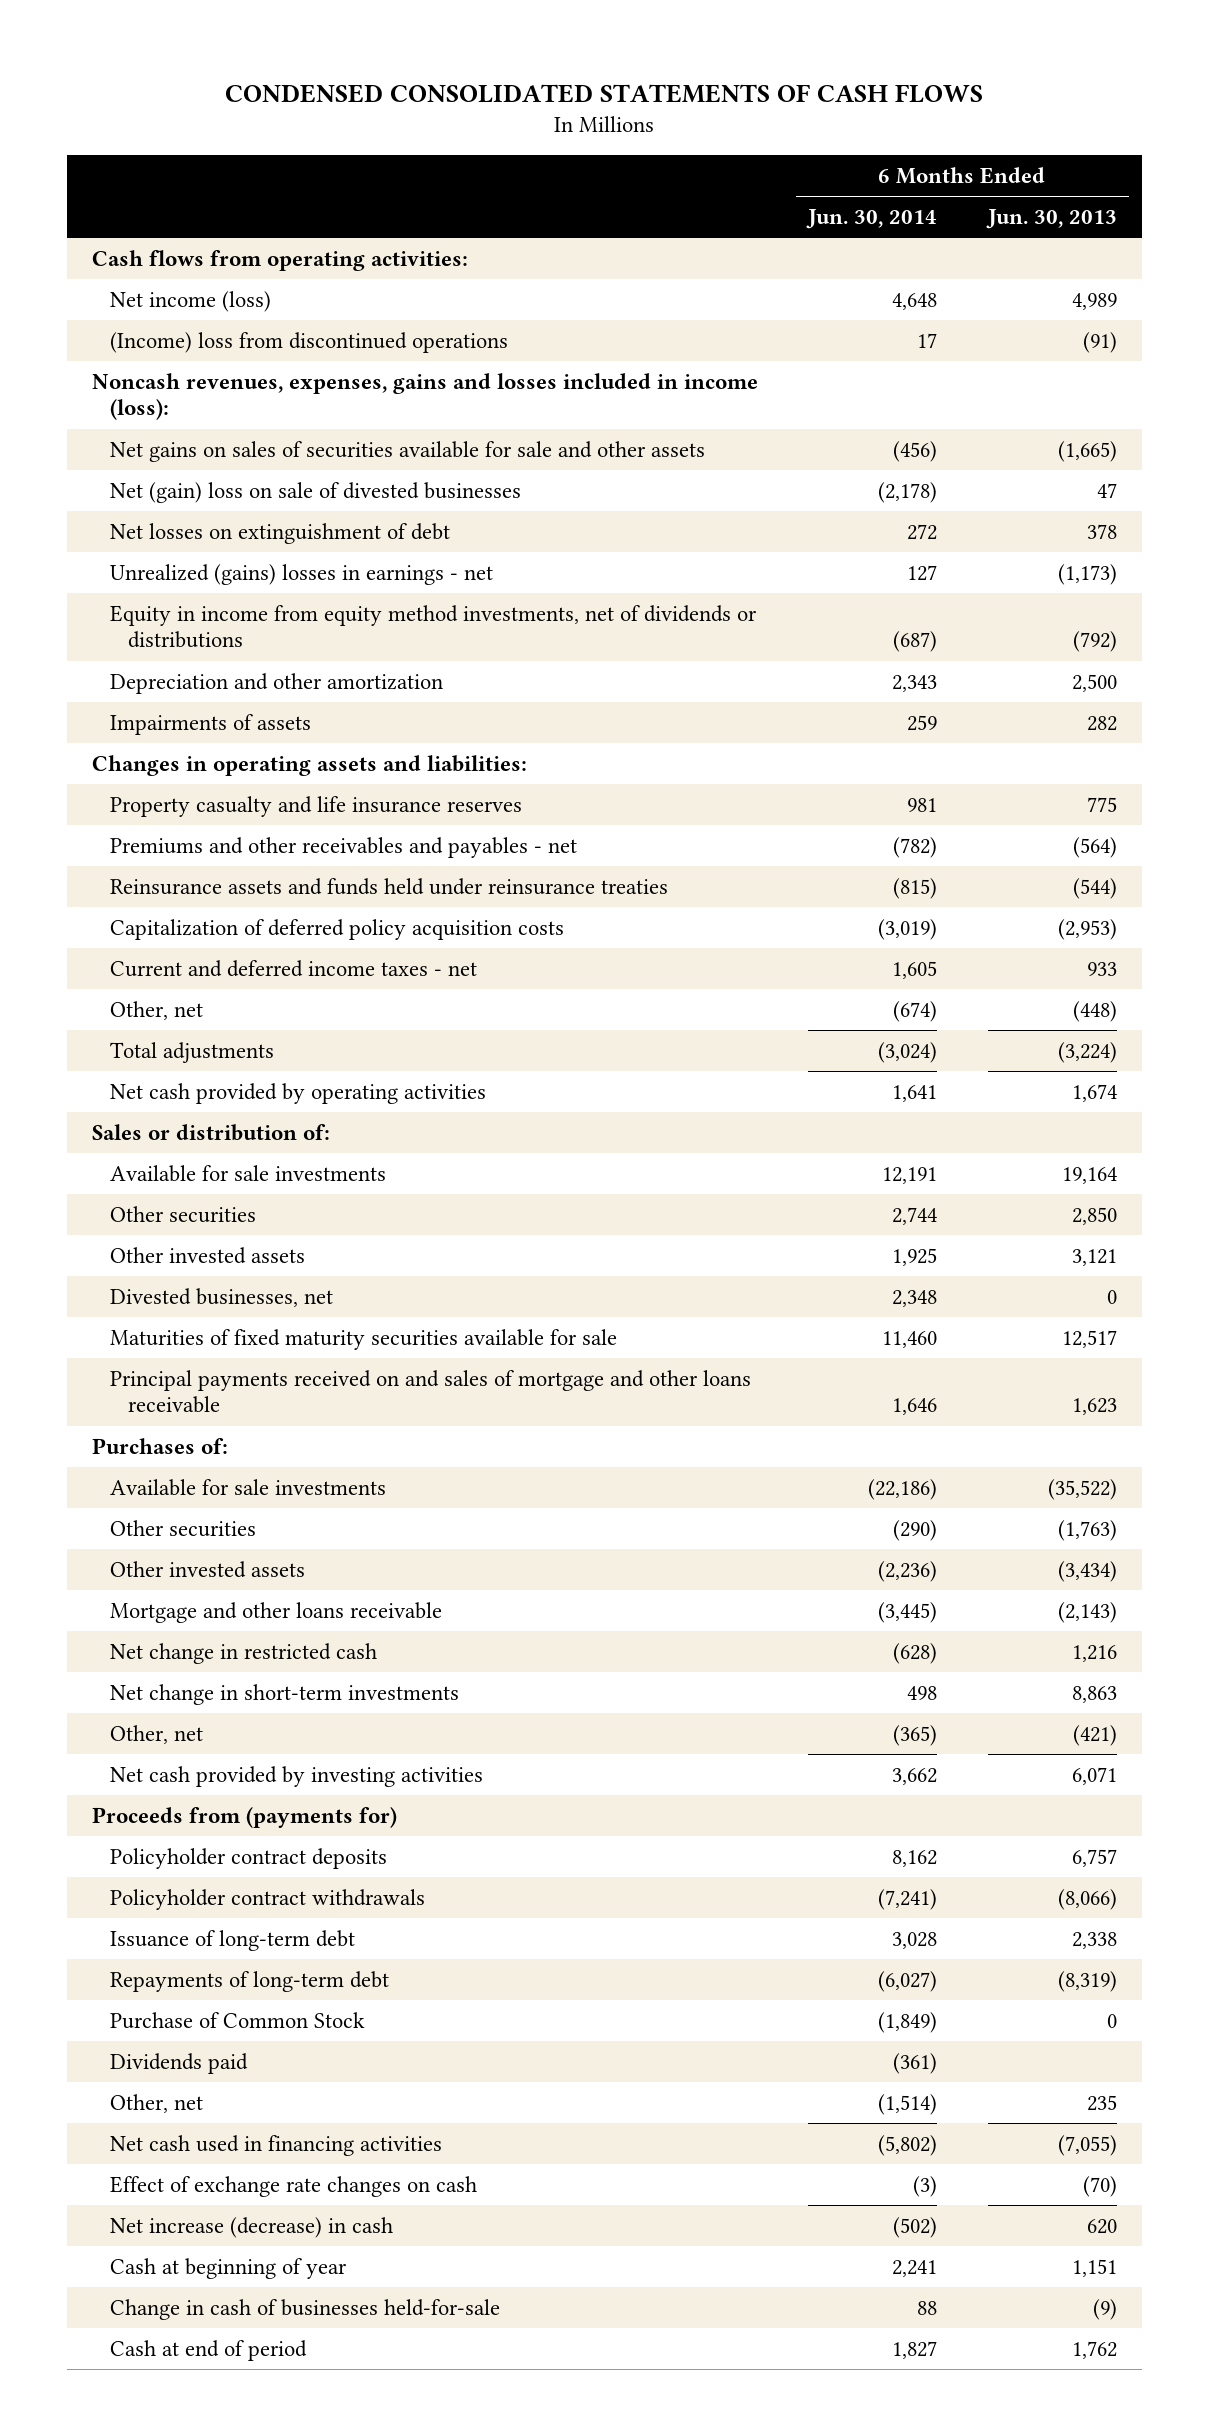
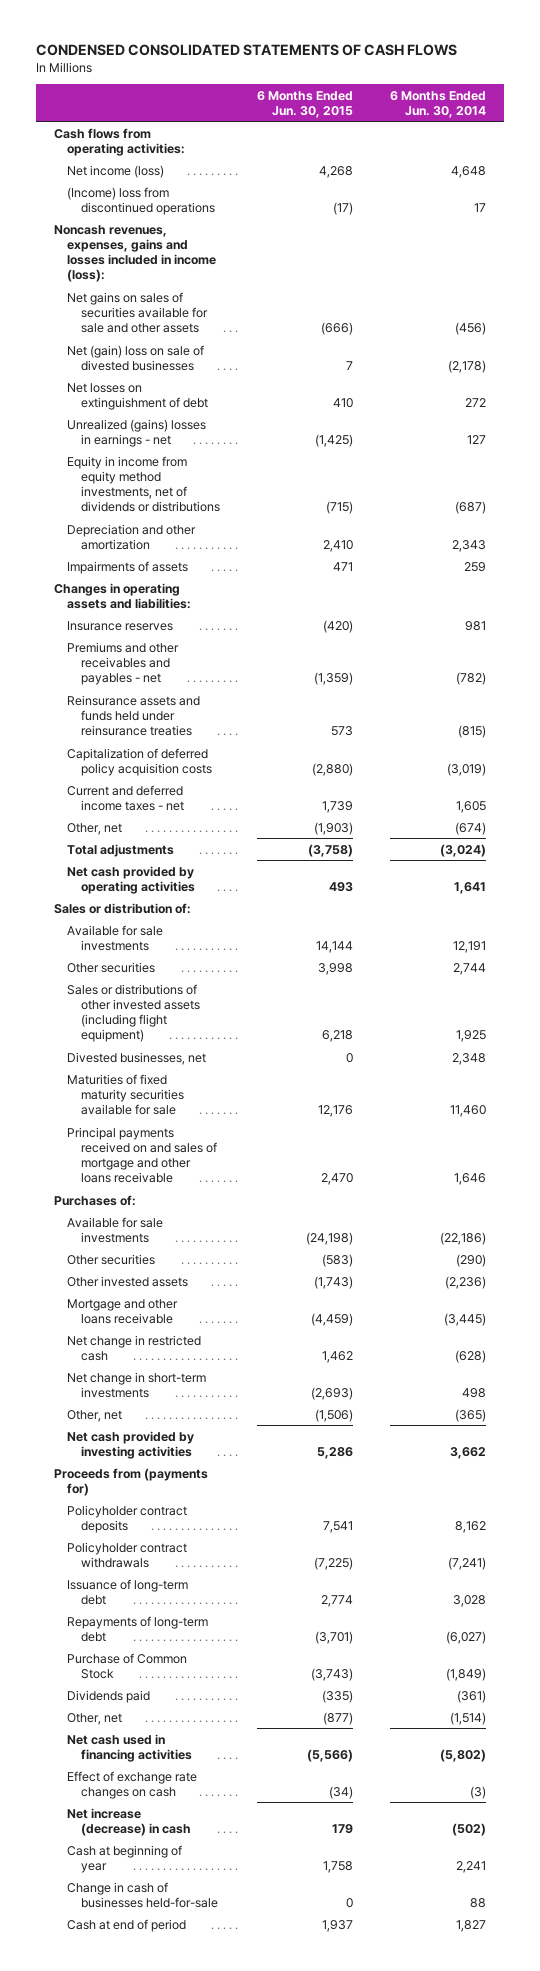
[985,208,1117,229] Jun. 30, 2013 -> none
none -> [256,90,353,118] 6 Months Ended Jun. 30, 2015
[110,795,523,817] Property casualty and life insurance reserves -> [67,620,174,631] Insurance reserves
[110,1246,306,1264] Other invested assets -> [67,983,200,1043] Sales or distributions of other invested assets (including flight equipment)

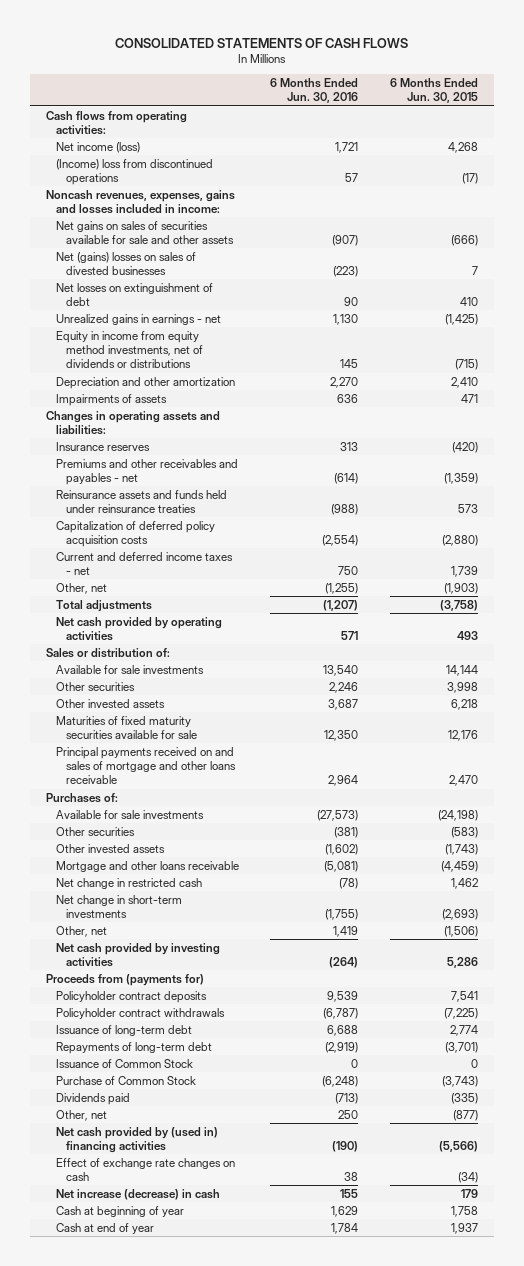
[35,43,457,56] CONDENSED CONSOLIDATED STATEMENTS OF CASH FLOWS -> [114,37,408,48] CONSOLIDATED STATEMENTS OF CASH FLOWS
[389,90,486,118] 6 Months Ended Jun. 30, 2014 -> none
none -> [270,77,359,103] 6 Months Ended Jun. 30, 2016
[54,224,217,283] Noncash revenues, expenses, gains and losses included in income (loss): -> [45,189,235,214] Noncash revenues, expenses, gains and losses included in income:
[67,344,205,371] Net (gain) loss on sale of divested businesses -> [55,251,196,275] Net (gains) losses on sales of divested businesses
[67,418,207,447] Unrealized (gains) losses in earnings - net -> [55,313,221,325] Unrealized gains in earnings - net
[67,1051,207,1065] Divested businesses, net -> none
[67,983,200,1043] Sales or distributions of other invested assets (including flight equipment) -> [55,698,165,708] Other invested assets
none -> [55,1058,193,1068] Issuance of Common Stock
[67,1733,192,1762] Net cash used in financing activities -> [55,1126,218,1153] Net cash provided by (used in) financing activities
[67,1881,218,1908] Change in cash of businesses held-for-sale -> none
[67,1918,187,1932] Cash at end of period -> [55,1222,154,1234] Cash at end of year

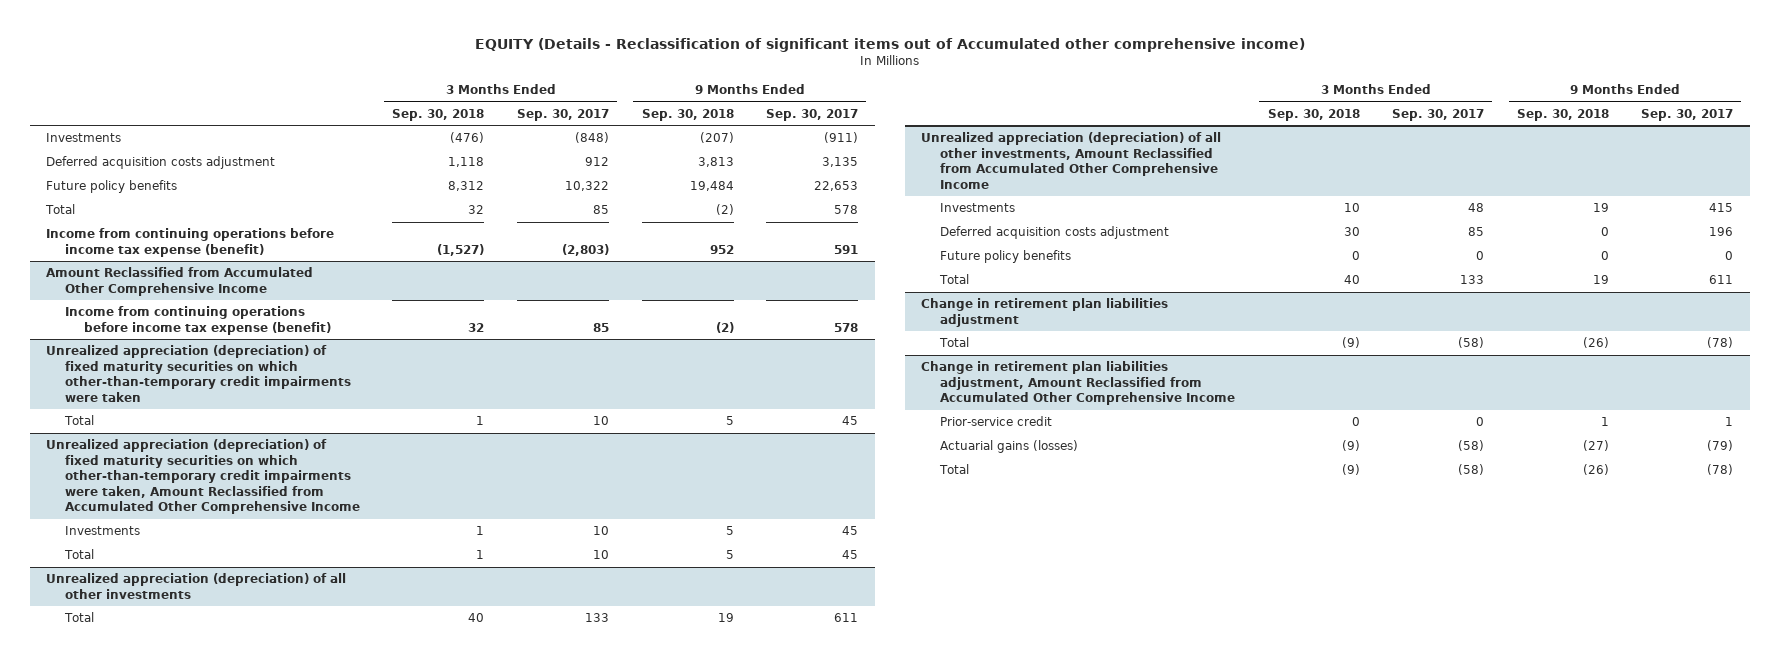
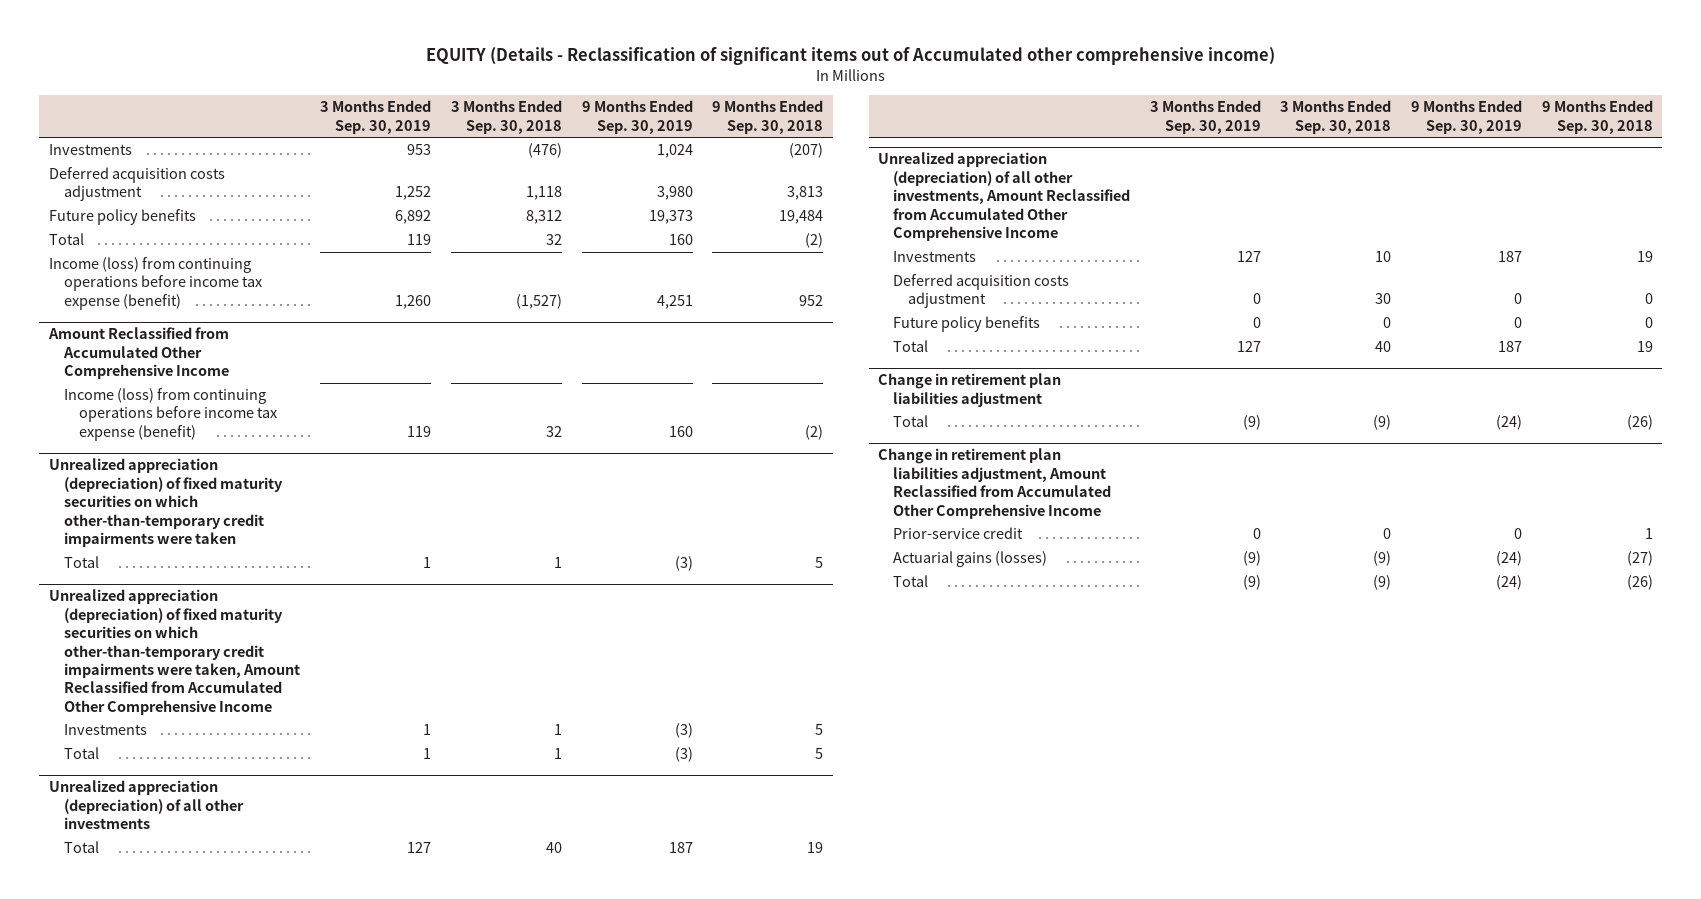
[517,108,610,121] Sep. 30, 2017 -> none
[766,108,859,121] Sep. 30, 2017 -> none
none -> [320,100,432,134] 3 Months Ended Sep. 30, 2019
none -> [581,100,693,134] 9 Months Ended Sep. 30, 2019
[46,228,335,257] Income from continuing operations before income tax expense (benefit) -> [48,257,262,310] Income (loss) from continuing operations before income tax expense (benefit)
[64,306,331,335] Income from continuing operations before income tax expense (benefit) -> [63,388,277,441] Income (loss) from continuing operations before income tax expense (benefit)

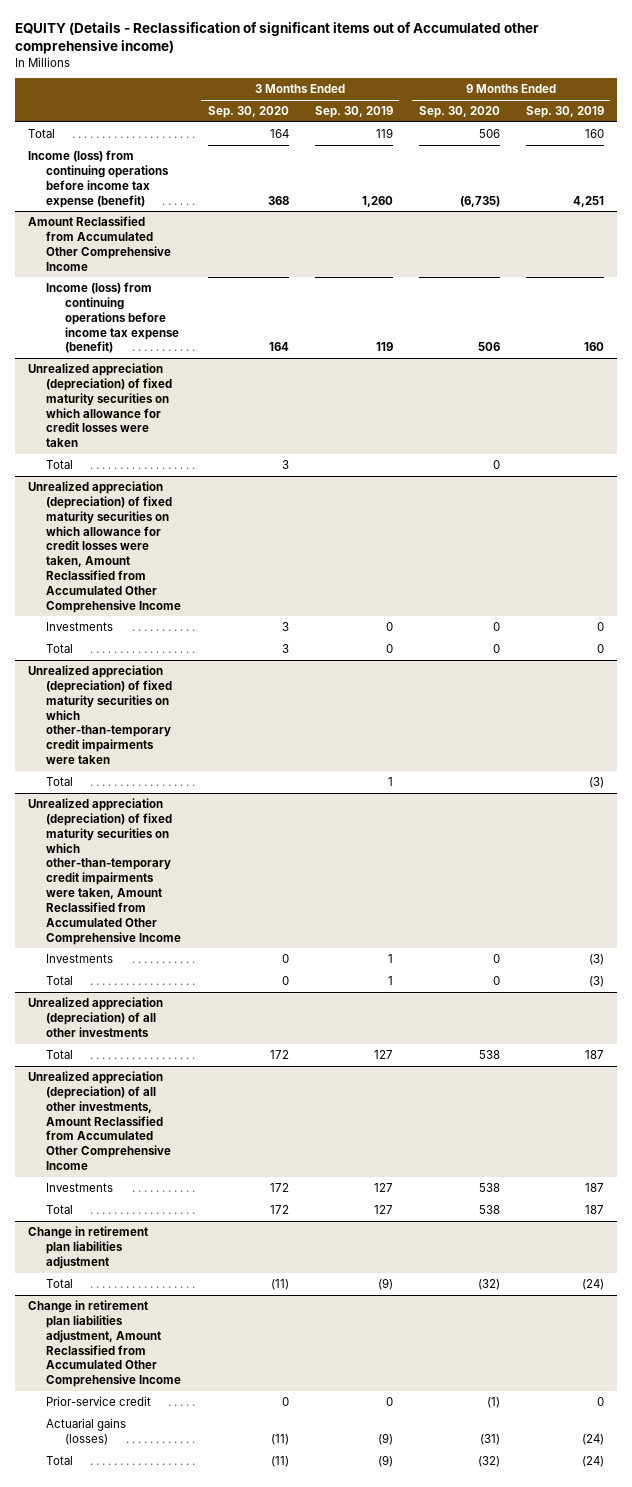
[450,100,562,134] 3 Months Ended Sep. 30, 2018 -> none
[712,100,824,134] 9 Months Ended Sep. 30, 2018 -> none
none -> [207,106,289,119] Sep. 30, 2020
none -> [418,106,500,119] Sep. 30, 2020
[48,144,132,156] Investments -> none
[48,167,225,202] Deferred acquisition costs adjustment -> none
[48,209,196,226] Future policy benefits -> none
none -> [28,363,173,448] Unrealized appreciation (depreciation) of fixed maturity securities on which allowance for credit losses were taken
none -> [46,460,74,470] Total
none -> [28,481,182,613] Unrealized appreciation (depreciation) of fixed maturity securities on which allowance for credit losses were taken, Amount Reclassified from Accumulated Other Comprehensive Income
none -> [46,622,114,632] Investments
none -> [46,644,74,654] Total
[893,274,1070,309] Deferred acquisition costs adjustment -> none
[893,316,1041,333] Future policy benefits -> none

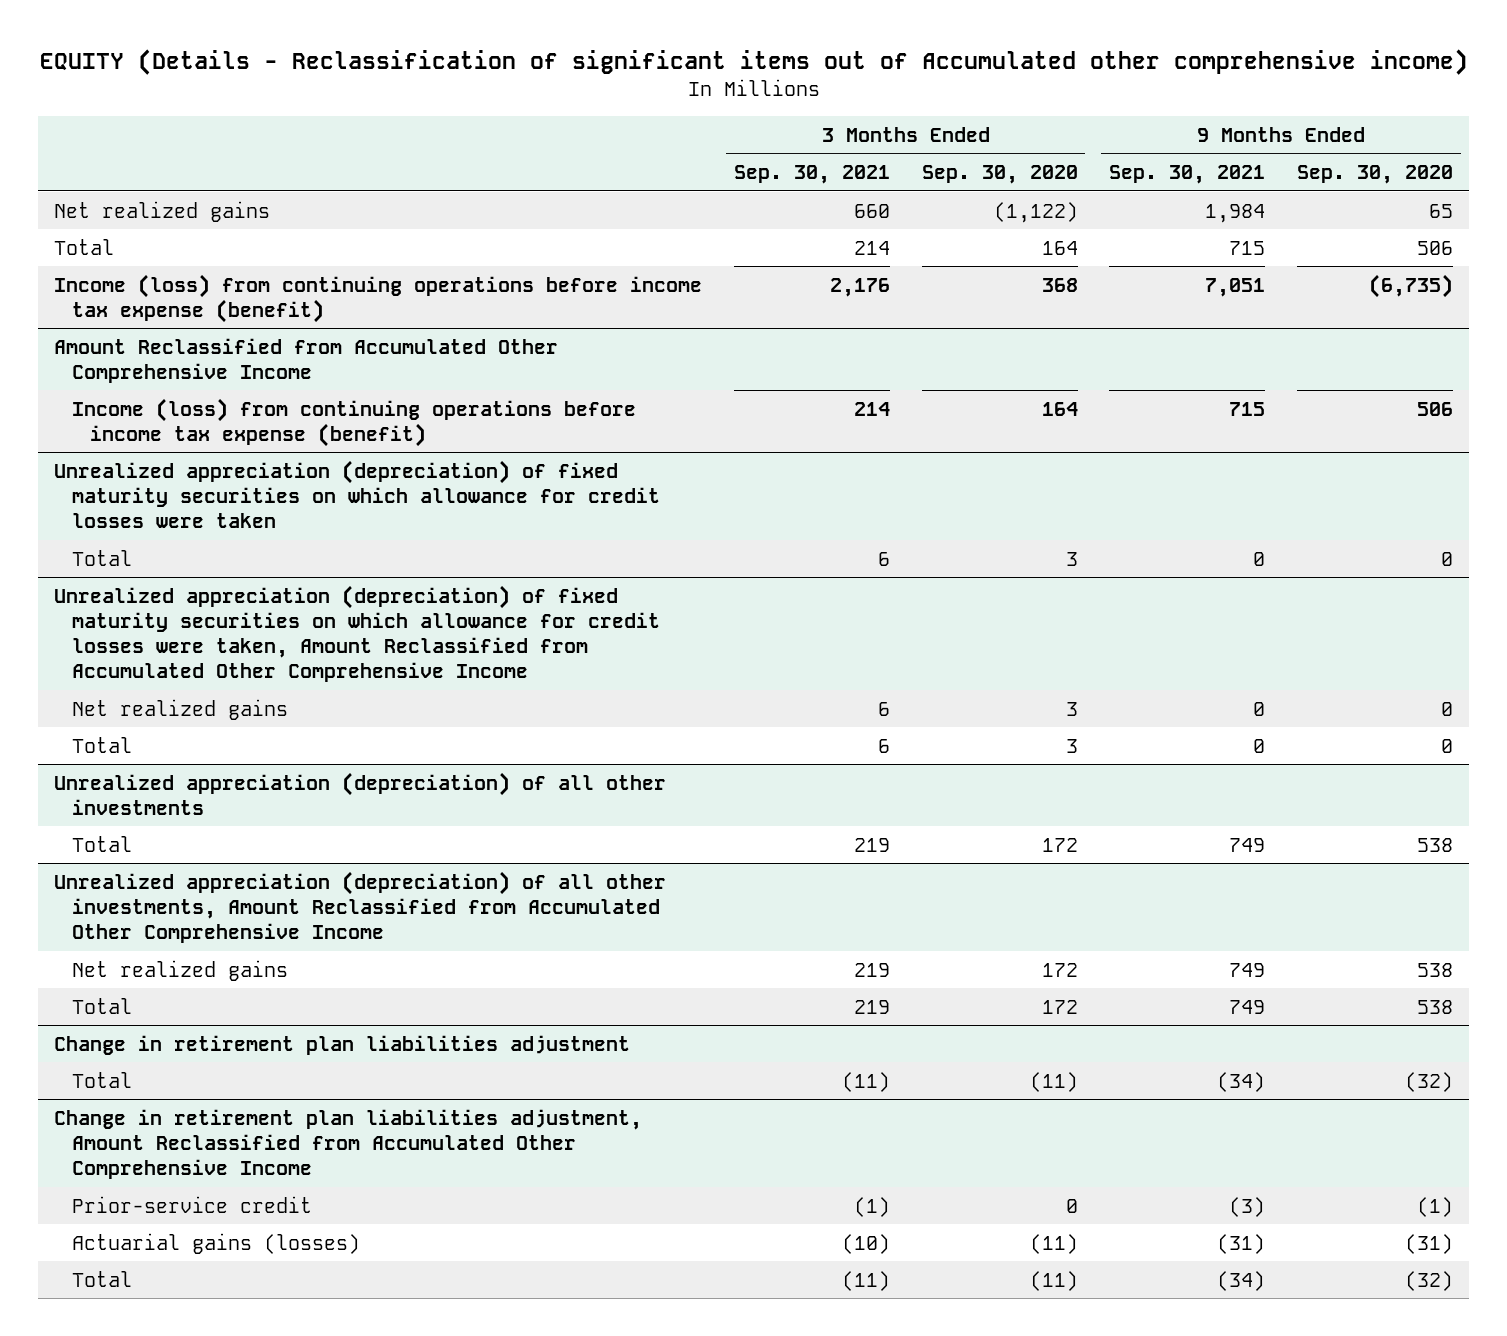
[314,106,393,119] Sep. 30, 2019 -> none
[525,106,604,119] Sep. 30, 2019 -> none
none -> [733,165,890,185] Sep. 30, 2021
none -> [1109,165,1266,185] Sep. 30, 2021
none -> [54,200,271,222] Net realized gains
[46,622,114,632] Investments -> none
none -> [71,698,288,720] Net realized gains
[28,665,173,765] Unrealized appreciation (depreciation) of fixed maturity securities on which other-than-temporary credit impairments were taken -> none
[46,777,74,787] Total -> none
[28,798,182,945] Unrealized appreciation (depreciation) of fixed maturity securities on which other-than-temporary credit impairments were taken, Amount Reclassified from Accumulated Other Comprehensive Income -> none
[46,954,114,964] Investments -> none
[46,976,74,986] Total -> none
[46,1183,114,1193] Investments -> [71,959,288,981] Net realized gains

